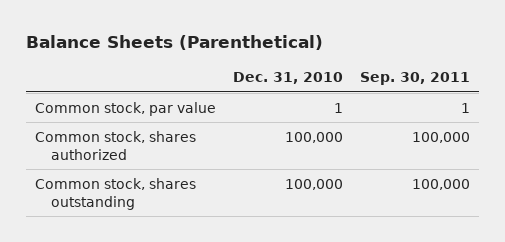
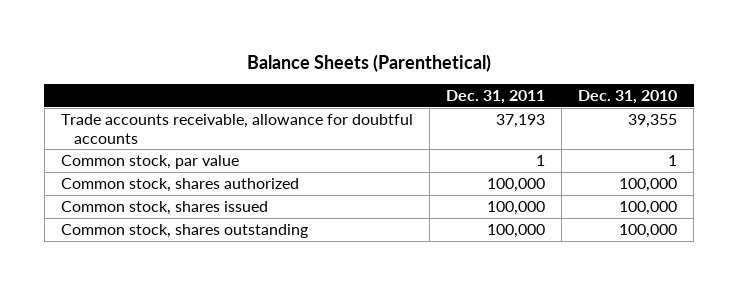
[360,72,471,86] Sep. 30, 2011 -> none
none -> [445,90,545,105] Dec. 31, 2011
none -> [60,114,413,144] Trade accounts receivable, allowance for doubtful accounts
none -> [60,201,268,216] Common stock, shares issued

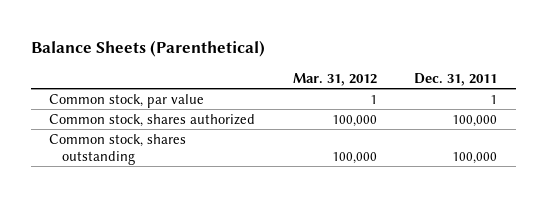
[578,90,678,105] Dec. 31, 2010 -> none
none -> [292,72,377,86] Mar. 31, 2012
[60,114,413,144] Trade accounts receivable, allowance for doubtful accounts -> none
[60,201,268,216] Common stock, shares issued -> none

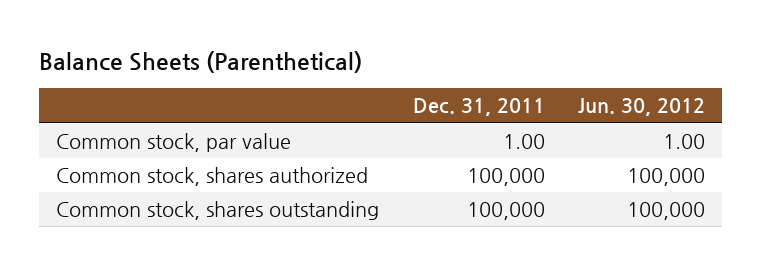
[292,72,377,86] Mar. 31, 2012 -> none
none -> [578,98,706,117] Jun. 30, 2012
[490,94,498,104] 1 -> [502,133,545,149] 1.00

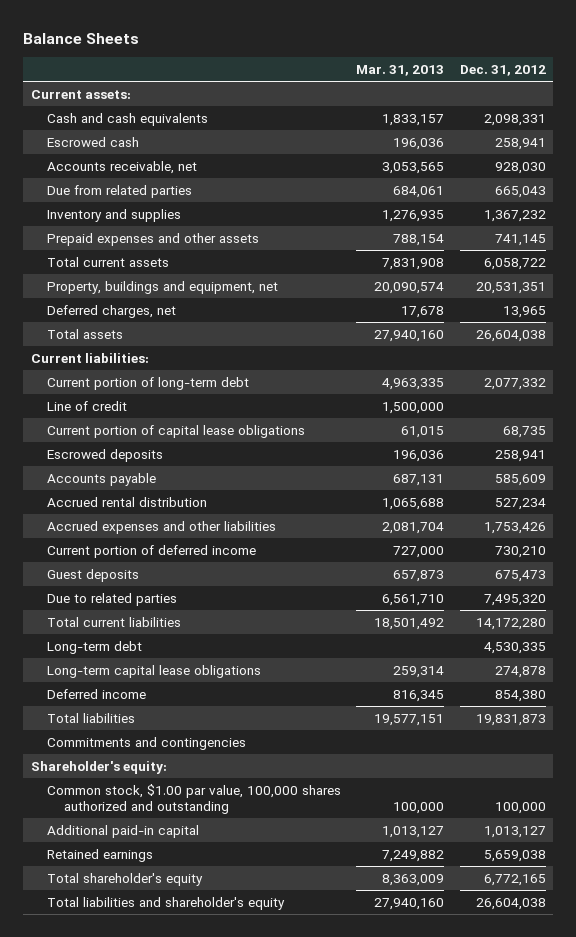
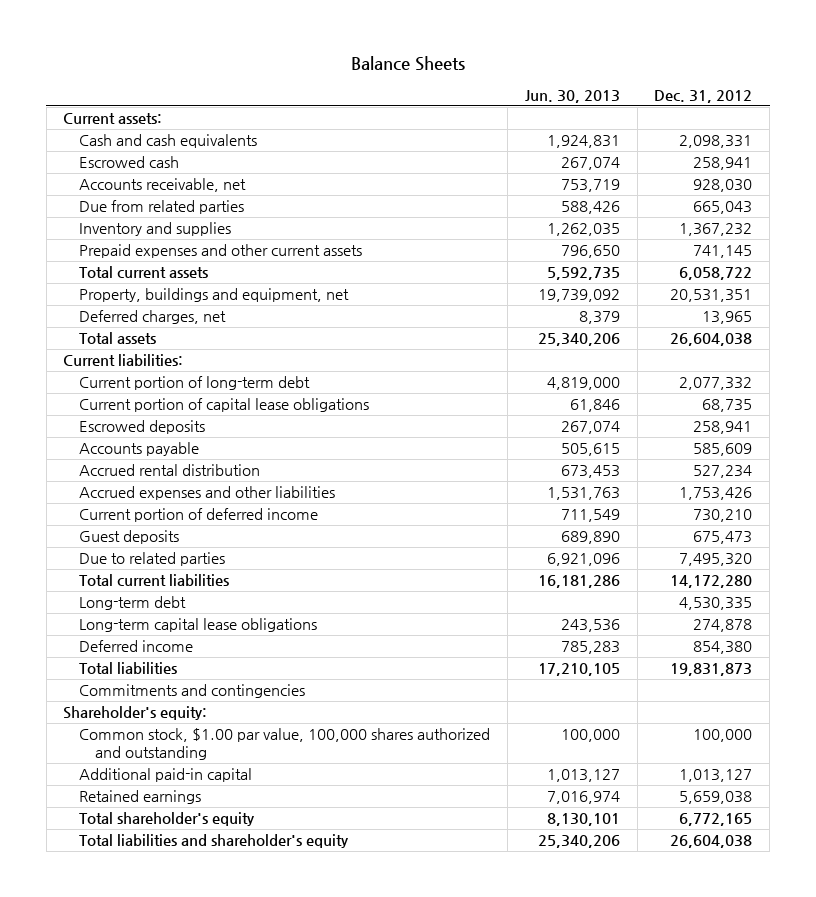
[356,65,445,77] Mar. 31, 2013 -> none
none -> [524,89,620,103] Jun. 30, 2013
[47,232,260,246] Prepaid expenses and other assets -> [79,244,363,259] Prepaid expenses and other current assets
[47,400,128,411] Line of credit -> none

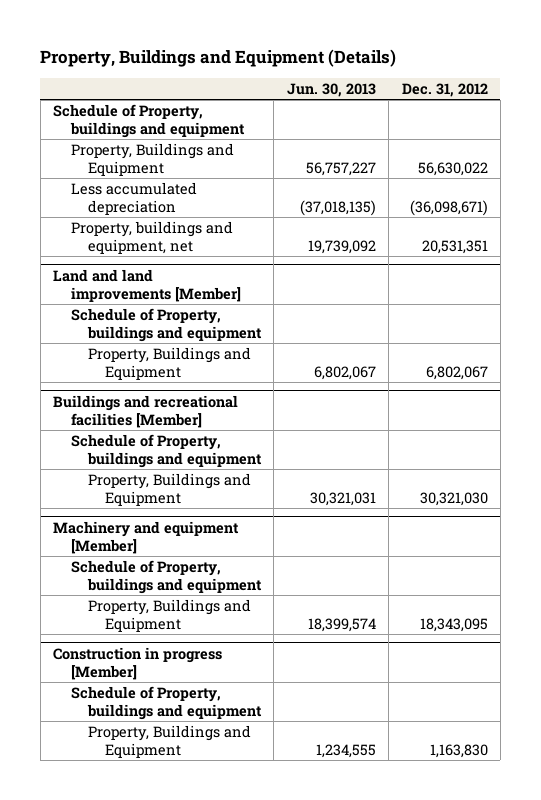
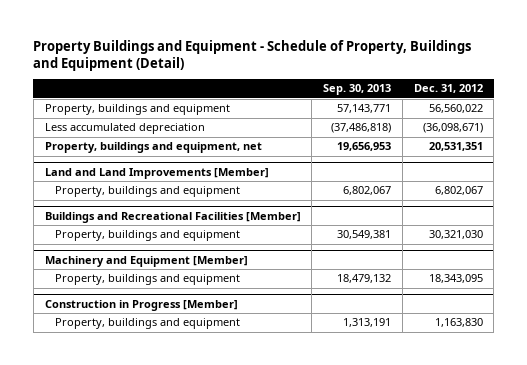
[40,49,397,68] Property, Buildings and Equipment (Details) -> [33,39,472,71] Property Buildings and Equipment - Schedule of Property, Buildings and Equipment (Detail)
[286,82,376,97] Jun. 30, 2013 -> none
none -> [323,84,392,96] Sep. 30, 2013
[53,103,245,138] Schedule of Property, buildings and equipment -> none
[70,142,234,176] Property, Buildings and Equipment -> [44,104,230,116] Property, buildings and equipment
[417,161,488,176] 56,630,022 -> [428,104,483,114] 56,560,022
[70,307,262,342] Schedule of Property, buildings and equipment -> none
[70,433,262,468] Schedule of Property, buildings and equipment -> none
[70,559,262,594] Schedule of Property, buildings and equipment -> none
[70,685,262,720] Schedule of Property, buildings and equipment -> none
[53,268,241,302] Land and land improvements [Member] -> [44,168,269,180] Land and Land Improvements [Member]
[87,346,251,380] Property, Buildings and Equipment -> [54,186,240,198] Property, buildings and equipment
[53,394,239,428] Buildings and recreational facilities [Member] -> [44,212,301,224] Buildings and Recreational Facilities [Member]
[87,472,251,506] Property, Buildings and Equipment -> [54,230,240,242] Property, buildings and equipment
[53,520,240,554] Machinery and equipment [Member] -> [44,256,248,268] Machinery and Equipment [Member]
[87,598,251,632] Property, Buildings and Equipment -> [54,274,240,286] Property, buildings and equipment
[53,646,223,680] Construction in progress [Member] -> [44,300,238,312] Construction in Progress [Member]
[87,724,251,758] Property, Buildings and Equipment -> [54,318,240,330] Property, buildings and equipment

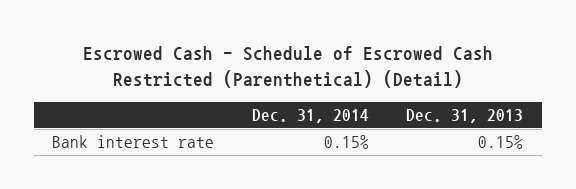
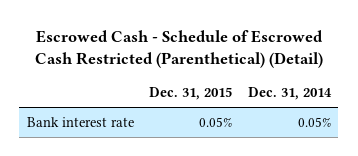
[406,109,524,124] Dec. 31, 2013 -> none
none -> [149,87,233,101] Dec. 31, 2015
[323,135,369,150] 0.15% -> [297,117,331,128] 0.05%

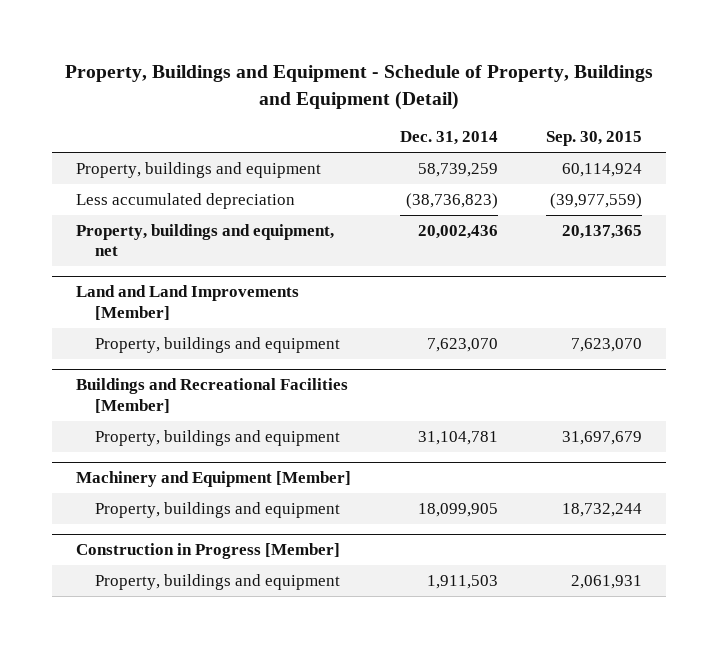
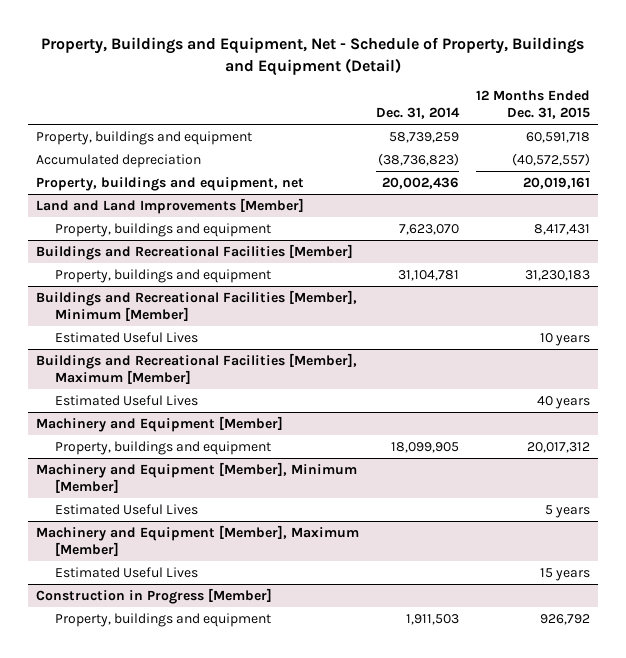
[65,65,654,110] Property, Buildings and Equipment - Schedule of Property, Buildings and Equipment (Detail) -> [40,37,584,76] Property, Buildings and Equipment, Net - Schedule of Property, Buildings and Equipment (Detail)
[546,131,643,147] Sep. 30, 2015 -> none
none -> [475,89,590,120] 12 Months Ended Dec. 31, 2015
[76,192,296,209] Less accumulated depreciation -> [36,153,202,168] Accumulated depreciation
none -> [36,289,358,321] Buildings and Recreational Facilities [Member], Minimum [Member]
none -> [55,331,199,343] Estimated Useful Lives
none -> [36,352,358,384] Buildings and Recreational Facilities [Member], Maximum [Member]
none -> [55,394,199,406] Estimated Useful Lives
none -> [36,461,358,493] Machinery and Equipment [Member], Minimum [Member]
none -> [55,503,199,515] Estimated Useful Lives
none -> [36,524,360,556] Machinery and Equipment [Member], Maximum [Member]
none -> [55,566,199,578] Estimated Useful Lives

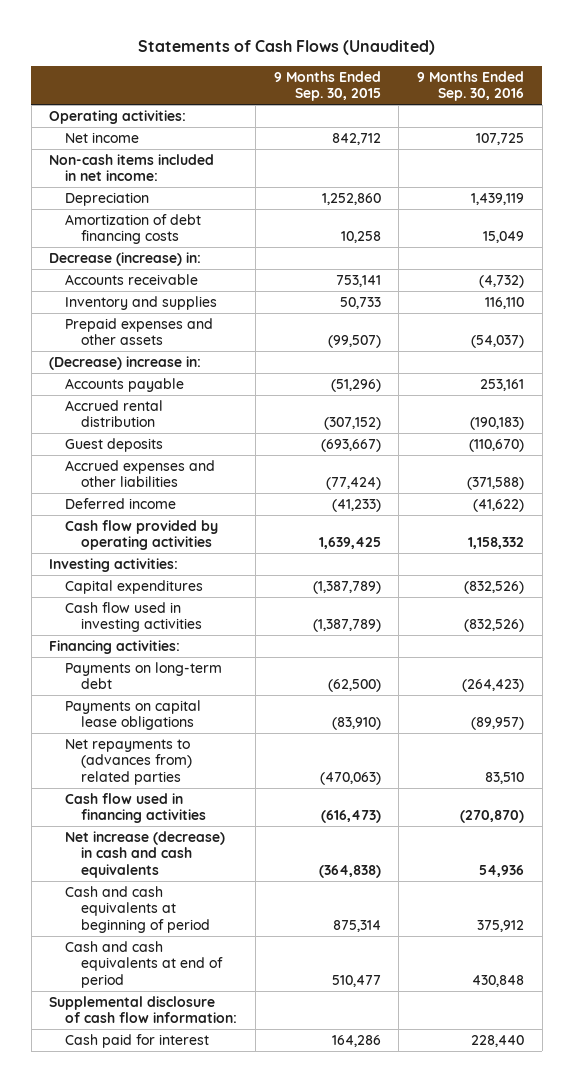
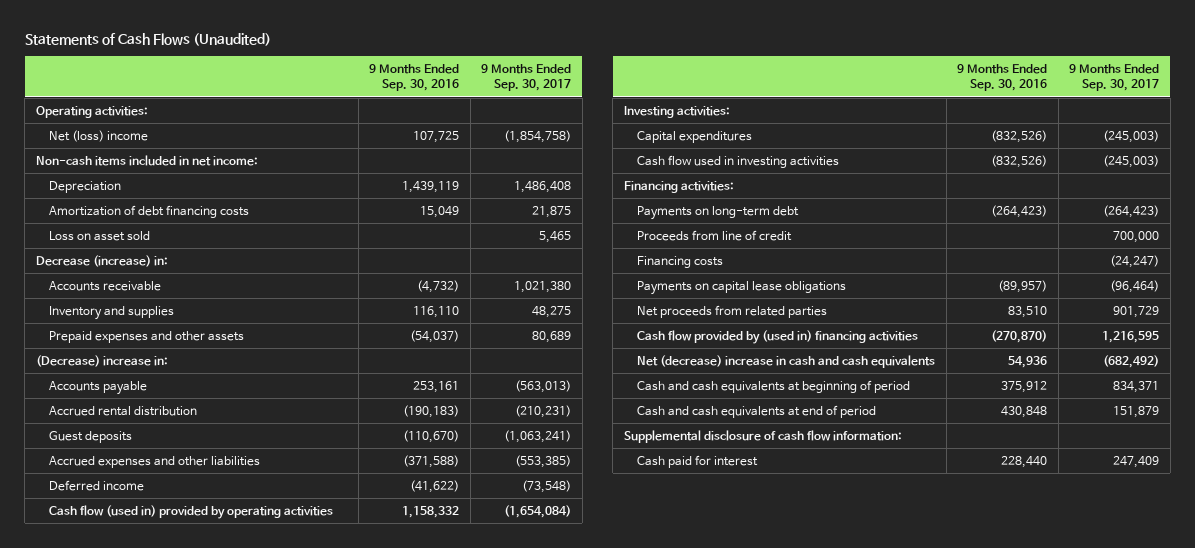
[273,70,381,102] 9 Months Ended Sep. 30, 2015 -> none
none -> [481,63,572,92] 9 Months Ended Sep. 30, 2017
[65,131,140,143] Net income -> [49,129,149,142] Net (loss) income
none -> [49,230,151,241] Loss on asset sold
[65,519,219,551] Cash flow provided by operating activities -> [49,504,334,519] Cash flow (used in) provided by operating activities
none -> [637,229,793,241] Proceeds from line of credit
none -> [637,255,724,268] Financing costs
[65,738,193,785] Net repayments to (advances from) related parties -> [637,304,828,318] Net proceeds from related parties
[65,792,207,824] Cash flow used in financing activities -> [637,329,919,344] Cash flow provided by (used in) financing activities
[65,830,226,878] Net increase (decrease) in cash and cash equivalents -> [637,354,936,368] Net (decrease) increase in cash and cash equivalents

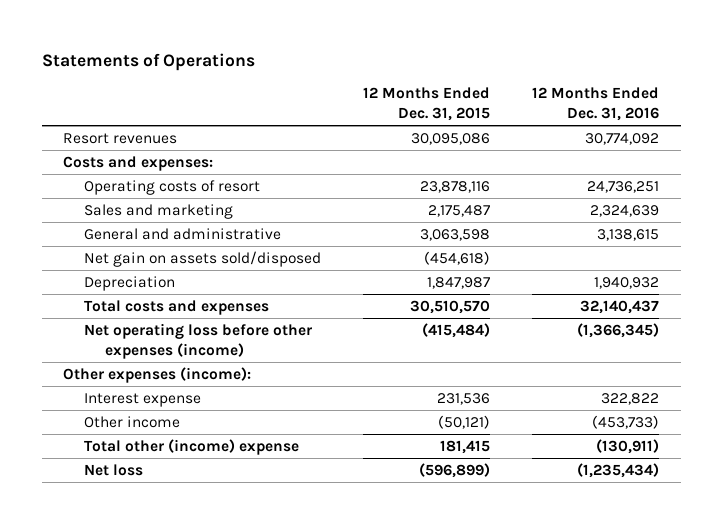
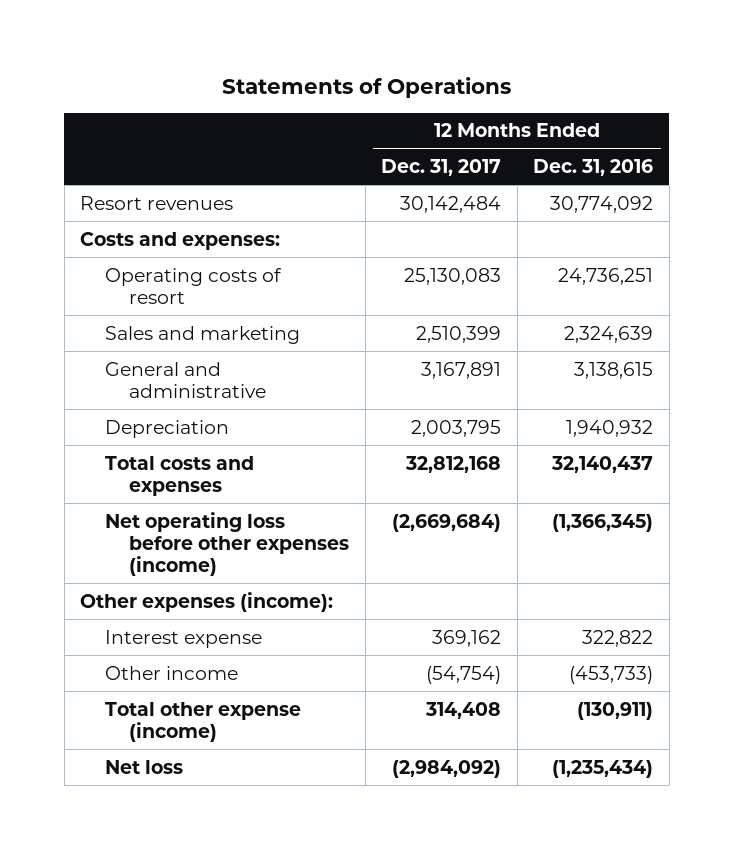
[363,87,491,121] 12 Months Ended Dec. 31, 2015 -> none
none -> [381,159,502,177] Dec. 31, 2017
[83,250,321,267] Net gain on assets sold/disposed -> none
[83,438,299,455] Total other (income) expense -> [104,701,301,742] Total other expense (income)

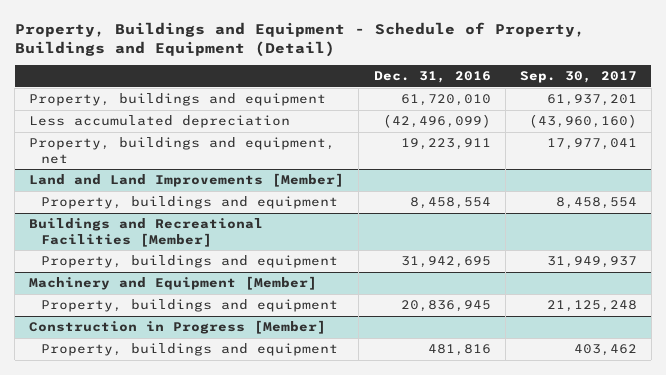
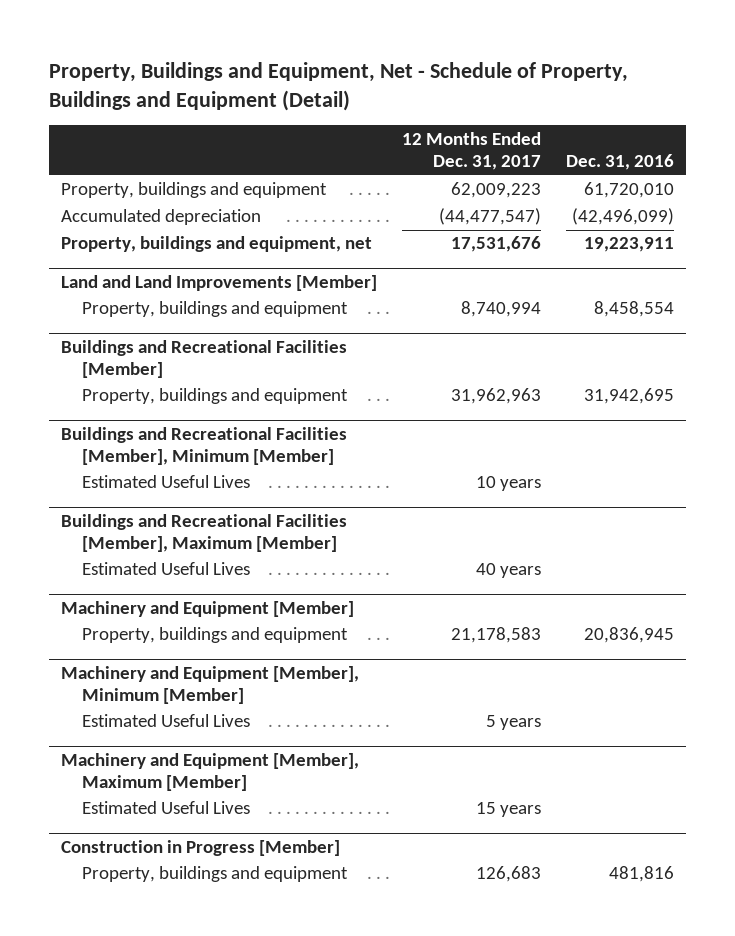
[14,21,585,57] Property, Buildings and Equipment - Schedule of Property, Buildings and Equipment (Detail) -> [49,61,629,111] Property, Buildings and Equipment, Net - Schedule of Property, Buildings and Equipment (Detail)
[519,71,637,84] Sep. 30, 2017 -> none
none -> [402,131,542,171] 12 Months Ended Dec. 31, 2017
[29,115,291,129] Less accumulated depreciation -> [61,209,262,226] Accumulated depreciation
none -> [61,426,348,465] Buildings and Recreational Facilities [Member], Minimum [Member]
none -> [81,475,250,489] Estimated Useful Lives
none -> [61,513,348,552] Buildings and Recreational Facilities [Member], Maximum [Member]
none -> [81,562,250,576] Estimated Useful Lives
none -> [61,665,360,704] Machinery and Equipment [Member], Minimum [Member]
none -> [81,714,250,728] Estimated Useful Lives
none -> [61,752,360,791] Machinery and Equipment [Member], Maximum [Member]
none -> [81,801,250,815] Estimated Useful Lives

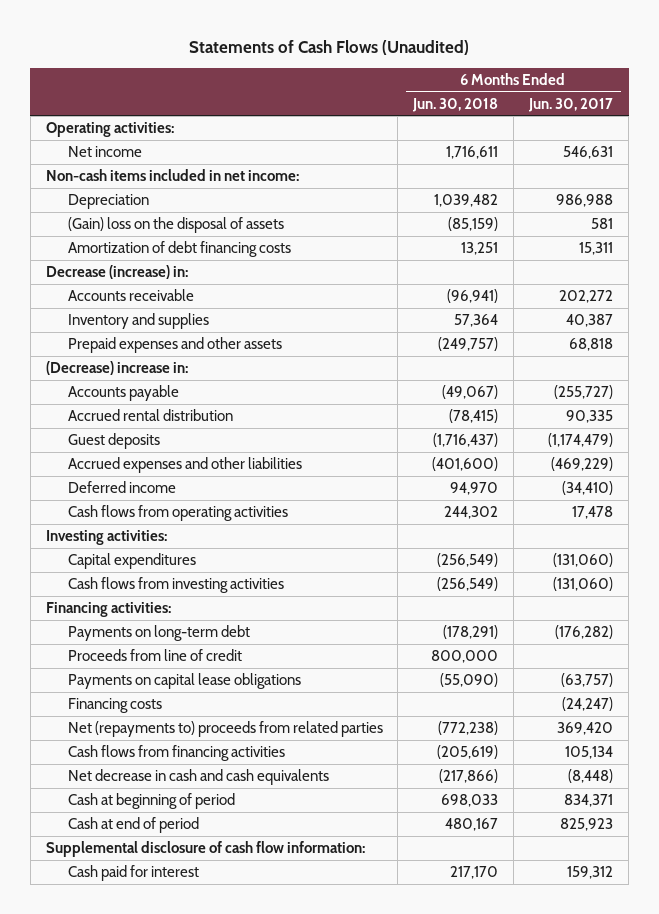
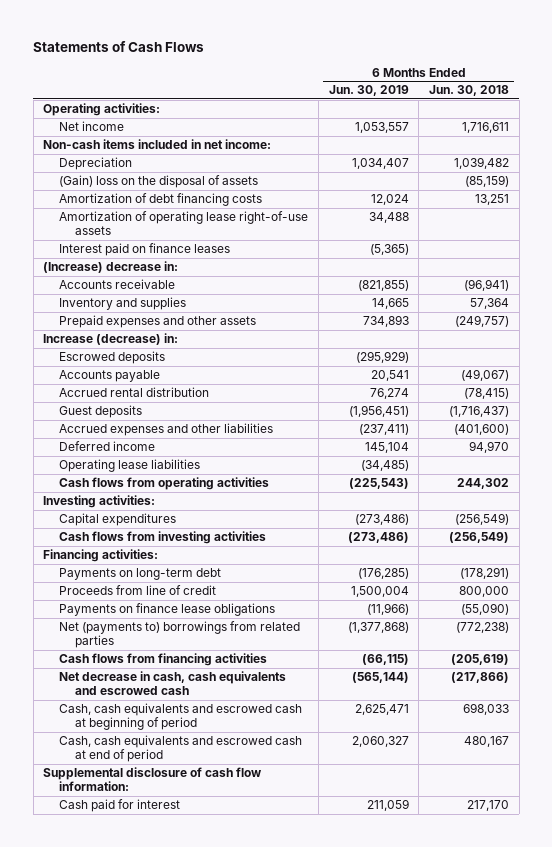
[189,40,470,56] Statements of Cash Flows (Unaudited) -> [33,40,205,52] Statements of Cash Flows
[528,97,614,112] Jun. 30, 2017 -> none
none -> [328,85,409,97] Jun. 30, 2019
none -> [59,211,309,236] Amortization of operating lease right-of-use assets
none -> [59,243,231,257] Interest paid on finance leases
[45,265,188,280] Decrease (increase) in: -> [43,261,179,274] (Increase) decrease in:
[45,361,188,376] (Decrease) increase in: -> [43,333,179,346] Increase (decrease) in:
none -> [59,351,166,365] Escrowed deposits
none -> [59,459,201,473] Operating lease liabilities
[67,698,162,714] Financing costs -> none
[67,673,301,690] Payments on capital lease obligations -> [59,603,276,617] Payments on finance lease obligations
[67,721,383,738] Net (repayments to) proceeds from related parties -> [59,621,301,649] Net (payments to) borrowings from related parties
[67,769,329,786] Net decrease in cash and cash equivalents -> [59,671,287,696] Net decrease in cash, cash equivalents and escrowed cash
[67,793,235,810] Cash at beginning of period -> [59,703,303,731] Cash, cash equivalents and escrowed cash at beginning of period
[67,817,199,834] Cash at end of period -> [59,735,303,763] Cash, cash equivalents and escrowed cash at end of period

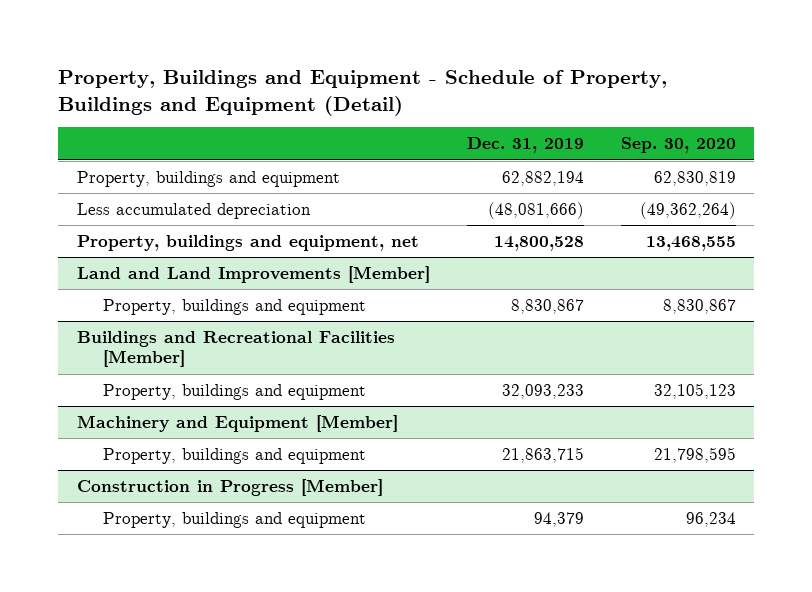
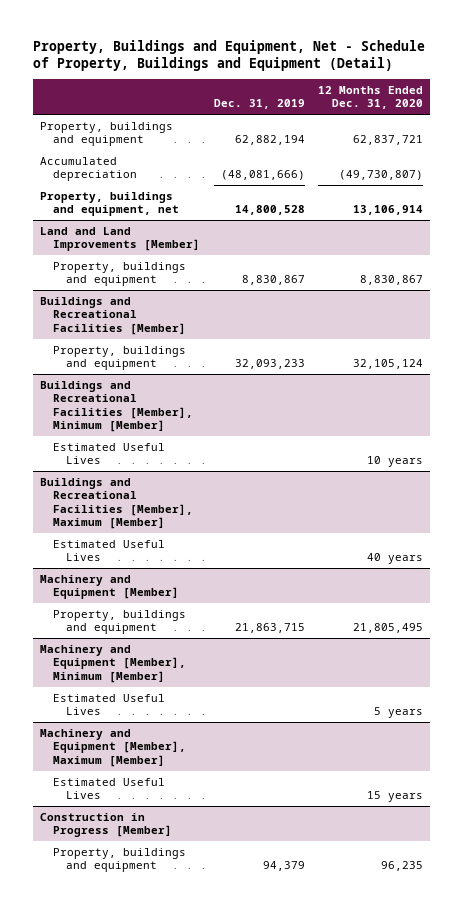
[58,70,668,116] Property, Buildings and Equipment - Schedule of Property, Buildings and Equipment (Detail) -> [33,39,426,71] Property, Buildings and Equipment, Net - Schedule of Property, Buildings and Equipment (Detail)
[620,137,736,154] Sep. 30, 2020 -> none
none -> [318,85,424,110] 12 Months Ended Dec. 31, 2020
[76,203,311,220] Less accumulated depreciation -> [40,156,137,182] Accumulated depreciation
none -> [40,380,193,433] Buildings and Recreational Facilities [Member], Minimum [Member]
none -> [52,442,165,465] Estimated Useful Lives
none -> [40,477,193,530] Buildings and Recreational Facilities [Member], Maximum [Member]
none -> [52,539,165,562] Estimated Useful Lives
none -> [40,644,186,683] Machinery and Equipment [Member], Minimum [Member]
none -> [52,693,165,716] Estimated Useful Lives
none -> [40,728,186,767] Machinery and Equipment [Member], Maximum [Member]
none -> [52,777,165,800] Estimated Useful Lives

